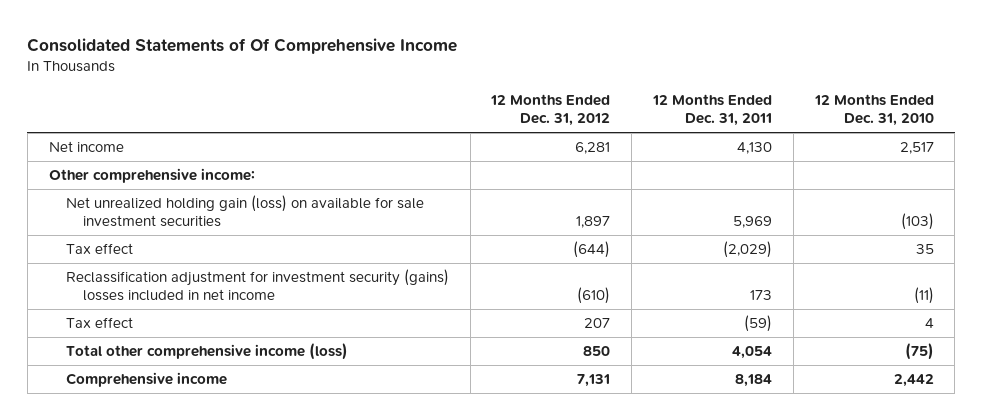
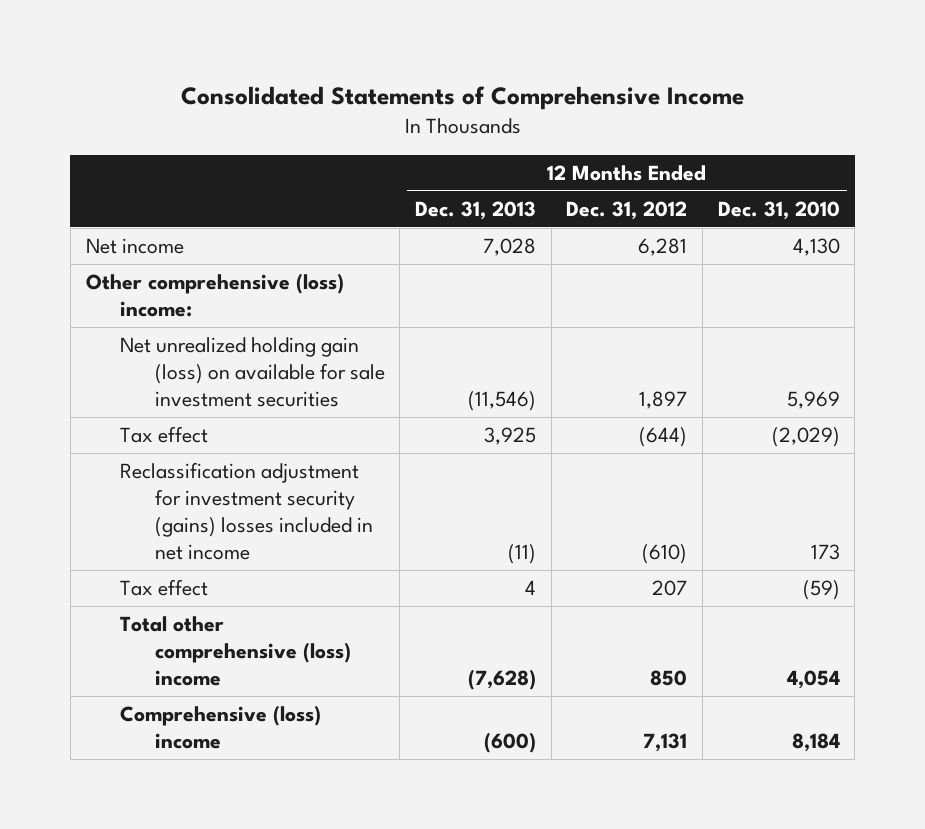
[27,37,458,54] Consolidated Statements of Of Comprehensive Income -> [180,85,744,110] Consolidated Statements of Comprehensive Income
[652,93,773,127] 12 Months Ended Dec. 31, 2011 -> none
none -> [414,201,536,221] Dec. 31, 2013
[899,142,934,155] 2,517 -> [792,238,840,257] 4,130
[48,168,255,184] Other comprehensive income: -> [85,273,344,318] Other comprehensive (loss) income:
[900,213,934,231] (103) -> [786,391,840,410] 5,969
[915,244,934,255] 35 -> [771,427,840,448] (2,029)
[913,287,934,305] (11) -> [810,544,840,561] 173
[924,318,934,329] 4 -> [802,580,840,601] (59)
[65,343,348,361] Total other comprehensive income (loss) -> [120,616,351,687] Total other comprehensive (loss) income
[904,343,934,361] (75) -> [786,670,840,690] 4,054
[65,372,227,388] Comprehensive income -> [120,705,322,750] Comprehensive (loss) income
[893,374,934,388] 2,442 -> [791,733,840,753] 8,184

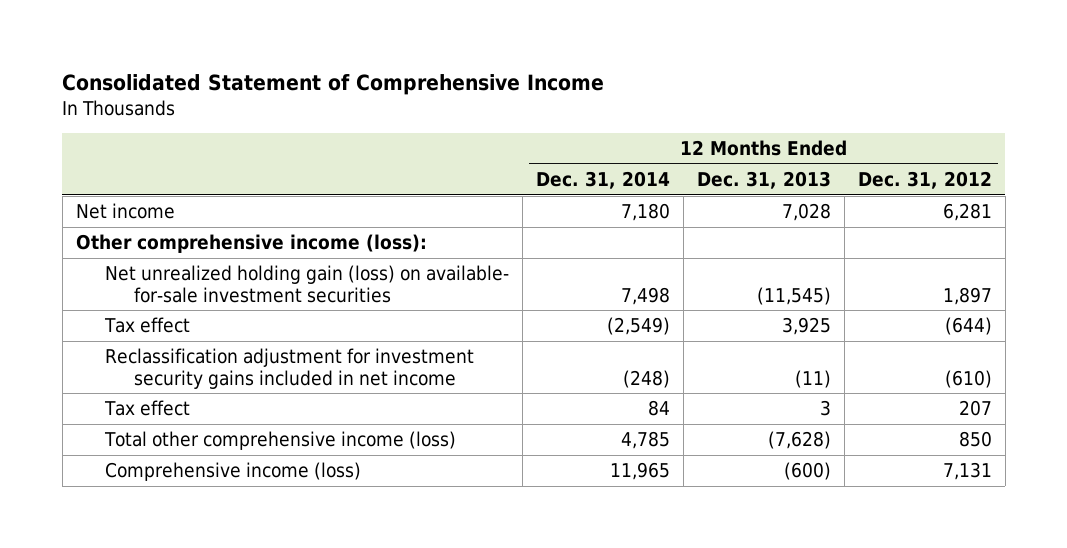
[180,85,744,110] Consolidated Statements of Comprehensive Income -> [62,74,605,96] Consolidated Statement of Comprehensive Income
[717,201,840,221] Dec. 31, 2010 -> none
none -> [535,170,670,189] Dec. 31, 2014
[85,273,344,318] Other comprehensive (loss) income: -> [75,233,427,253] Other comprehensive income (loss):
[120,337,385,408] Net unrealized holding gain (loss) on available for sale investment securities -> [104,264,509,303] Net unrealized holding gain (loss) on available- for-sale investment securities
[467,391,536,412] (11,546) -> [756,286,831,305] (11,545)
[120,462,373,561] Reclassification adjustment for investment security (gains) losses included in net income -> [104,347,474,389] Reclassification adjustment for investment security gains included in net income
[524,580,536,596] 4 -> [819,399,831,416] 3
[120,616,351,687] Total other comprehensive (loss) income -> [103,430,456,450] Total other comprehensive income (loss)
[120,705,322,750] Comprehensive (loss) income -> [104,461,361,481] Comprehensive income (loss)

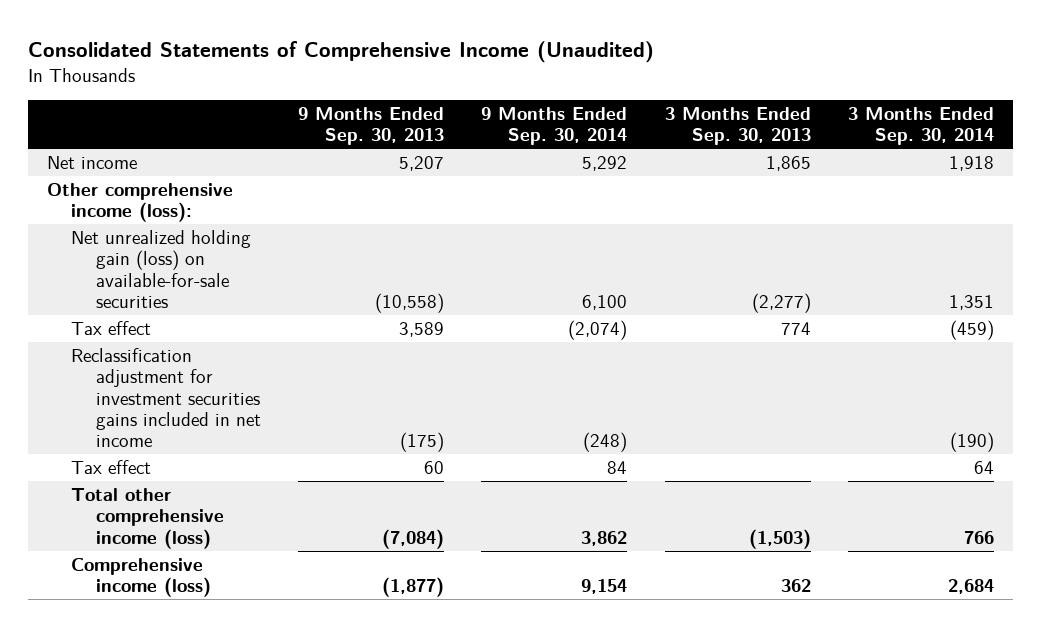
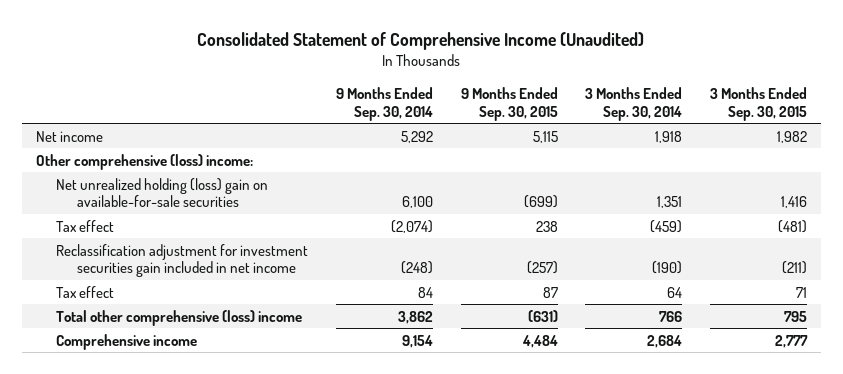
[28,40,655,63] Consolidated Statements of Comprehensive Income (Unaudited) -> [197,31,645,50] Consolidated Statement of Comprehensive Income (Unaudited)
[298,106,445,146] 9 Months Ended Sep. 30, 2013 -> none
[664,106,811,146] 3 Months Ended Sep. 30, 2013 -> none
none -> [460,87,558,122] 9 Months Ended Sep. 30, 2015
none -> [709,87,807,122] 3 Months Ended Sep. 30, 2015
[47,183,234,223] Other comprehensive income (loss): -> [36,153,254,170] Other comprehensive (loss) income:
[71,230,252,308] Net unrealized holding gain (loss) on available-for-sale securities -> [56,177,269,208] Net unrealized holding (loss) gain on available-for-sale securities
[71,348,261,448] Reclassification adjustment for investment securities gains included in net income -> [56,243,309,278] Reclassification adjustment for investment securities gain included in net income
[71,488,224,549] Total other comprehensive income (loss) -> [56,309,303,326] Total other comprehensive (loss) income
[71,558,211,598] Comprehensive income (loss) -> [56,333,198,350] Comprehensive income

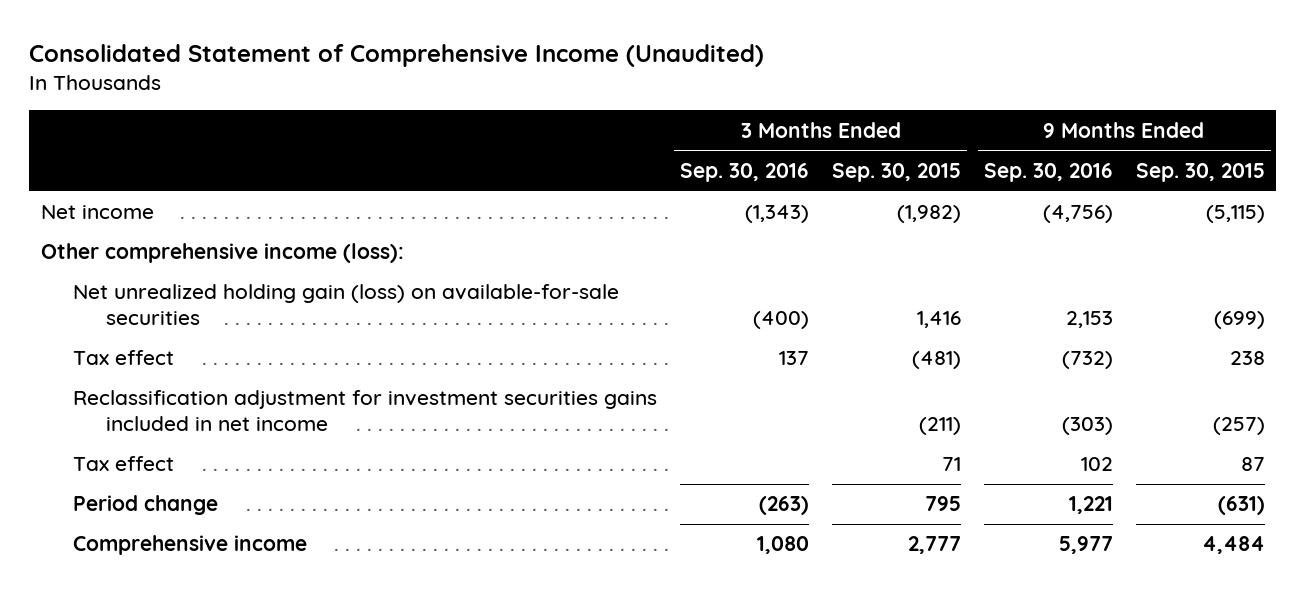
[335,87,433,122] 9 Months Ended Sep. 30, 2014 -> none
[585,87,683,122] 3 Months Ended Sep. 30, 2014 -> none
none -> [680,162,810,182] Sep. 30, 2016
none -> [983,162,1113,182] Sep. 30, 2016
[532,130,558,143] 5,115 -> [1205,205,1265,224] (5,115)
[776,130,807,143] 1,982 -> [897,205,962,224] (1,982)
[36,153,254,170] Other comprehensive (loss) income: -> [40,243,404,264] Other comprehensive income (loss):
[56,177,269,208] Net unrealized holding (loss) gain on available-for-sale securities -> [73,284,620,326] Net unrealized holding gain (loss) on available-for-sale securities
[56,243,309,278] Reclassification adjustment for investment securities gain included in net income -> [73,390,658,432] Reclassification adjustment for investment securities gains included in net income
[56,309,303,326] Total other comprehensive (loss) income -> [73,495,219,516] Period change

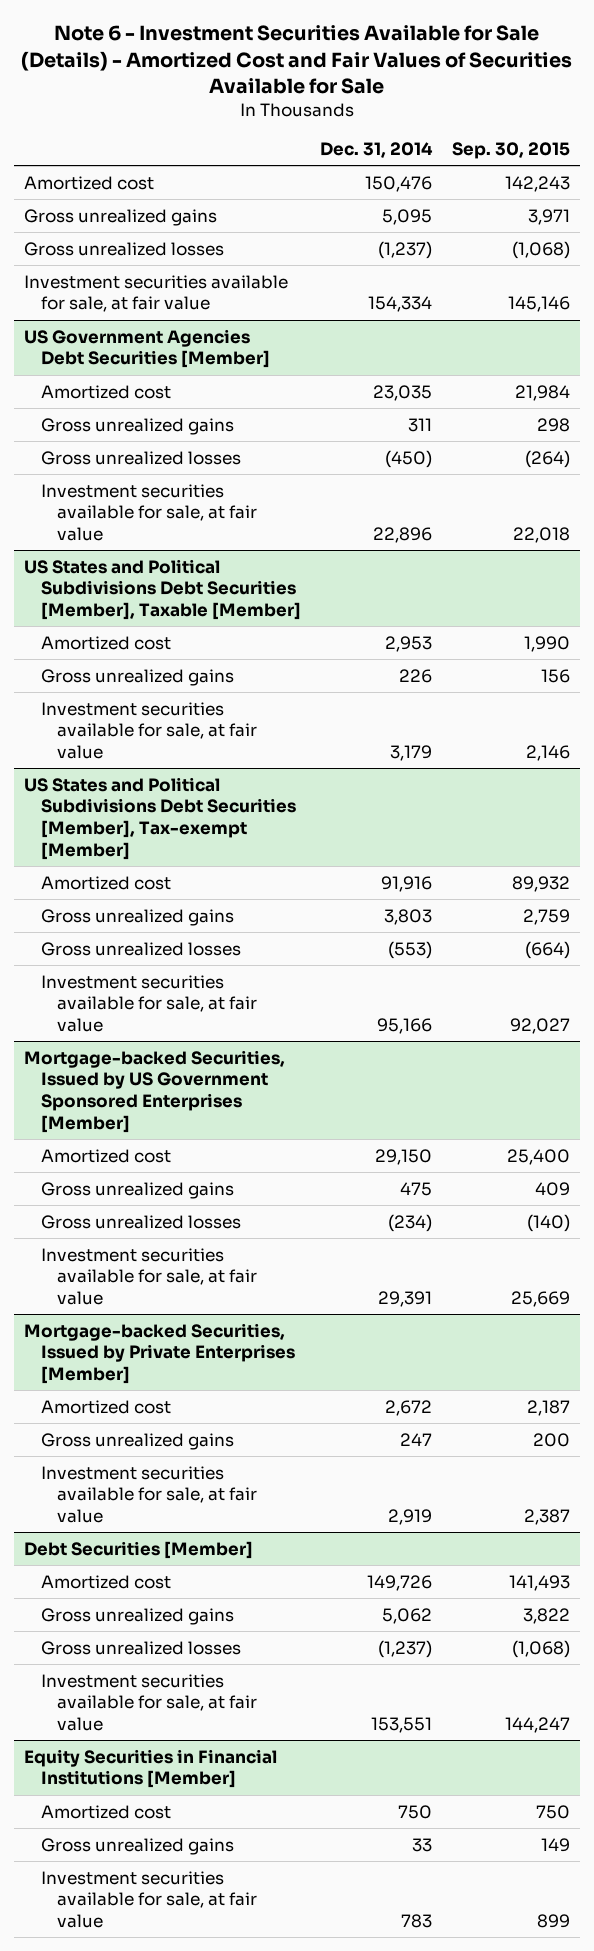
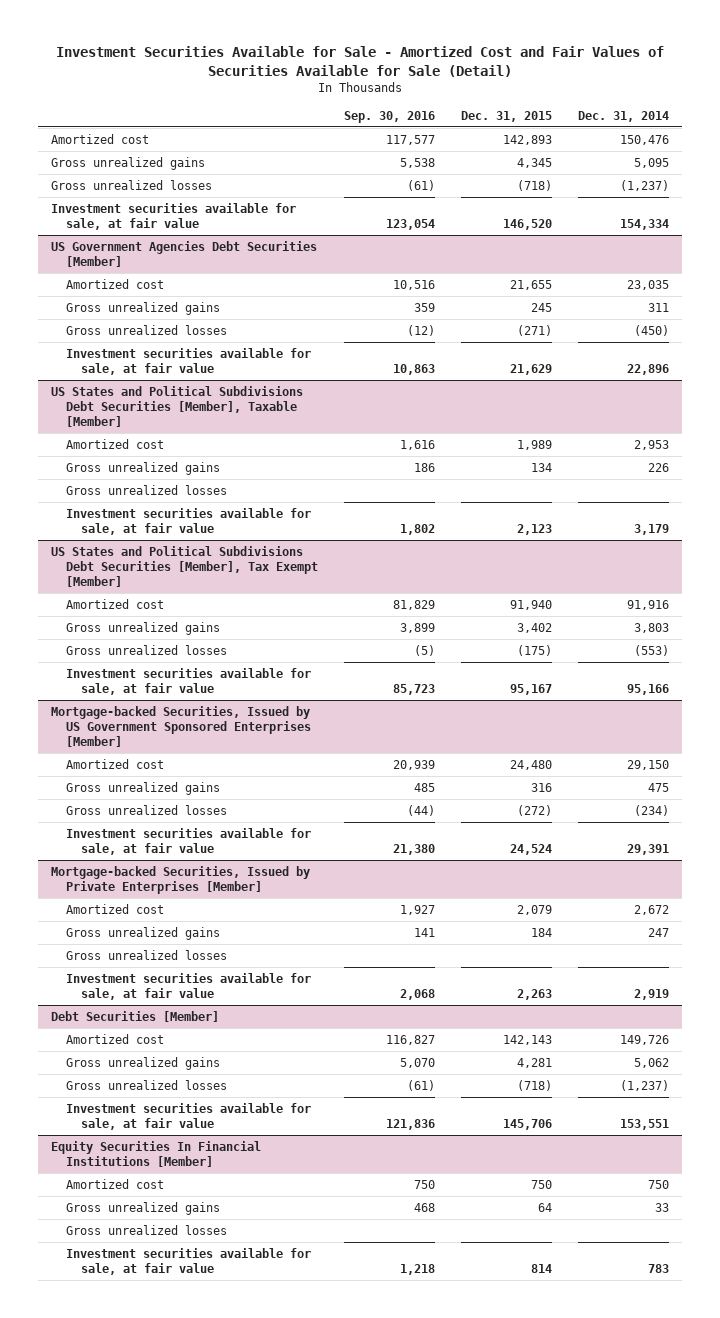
[20,25,572,94] Note 6 - Investment Securities Available for Sale (Details) - Amortized Cost and Fair Values of Securities Available for Sale -> [55,45,664,77] Investment Securities Available for Sale - Amortized Cost and Fair Values of Securities Available for Sale (Detail)
[451,142,570,160] Sep. 30, 2015 -> none
none -> [343,110,435,123] Sep. 30, 2016
none -> [460,110,552,122] Dec. 31, 2015
none -> [66,484,228,495] Gross unrealized losses
[23,776,296,860] US States and Political Subdivisions Debt Securities [Member], Tax-exempt [Member] -> [51,545,319,588] US States and Political Subdivisions Debt Securities [Member], Tax Exempt [Member]
none -> [66,949,228,960] Gross unrealized losses
[23,1748,277,1789] Equity Securities in Financial Institutions [Member] -> [51,1140,262,1168] Equity Securities In Financial Institutions [Member]
none -> [66,1224,228,1235] Gross unrealized losses

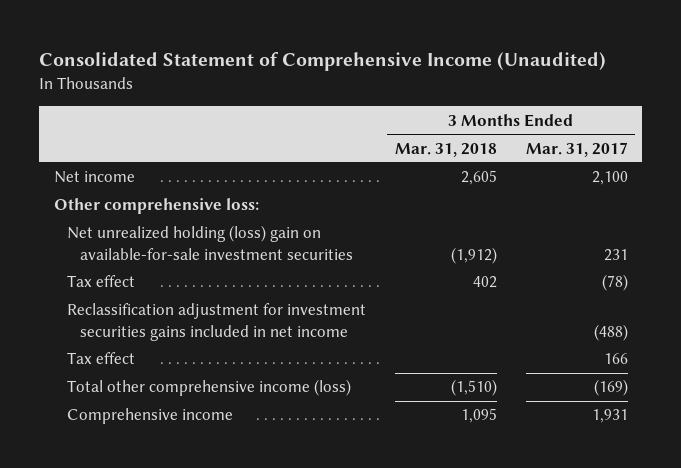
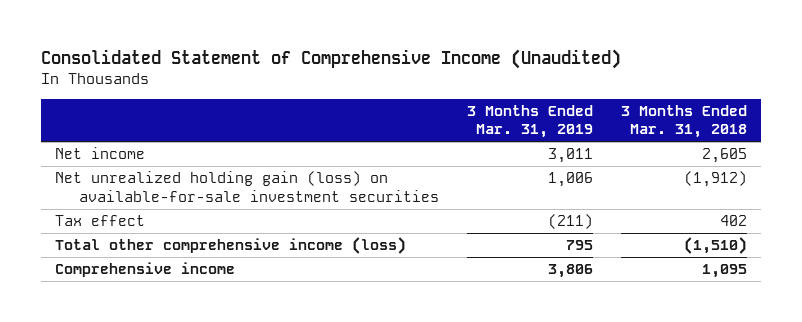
[525,141,628,157] Mar. 31, 2017 -> none
none -> [466,104,593,139] 3 Months Ended Mar. 31, 2019
[53,198,259,215] Other comprehensive loss: -> none
[66,225,353,261] Net unrealized holding (loss) gain on available-for-sale investment securities -> [55,171,439,202] Net unrealized holding gain (loss) on available-for-sale investment securities
[66,303,366,342] Reclassification adjustment for investment securities gains included in net income -> none
[66,352,135,365] Tax effect -> none

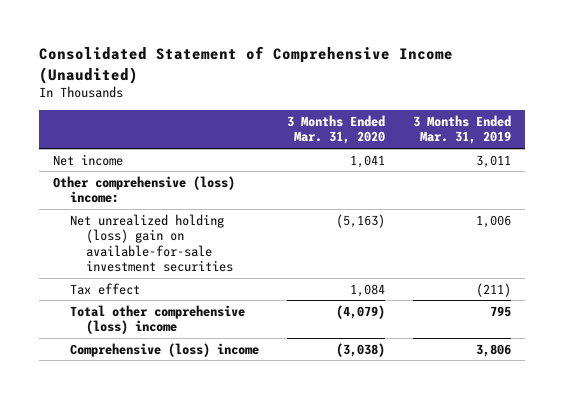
[620,104,747,139] 3 Months Ended Mar. 31, 2018 -> none
none -> [286,114,385,145] 3 Months Ended Mar. 31, 2020
none -> [53,175,236,204] Other comprehensive (loss) income:
[55,171,439,202] Net unrealized holding gain (loss) on available-for-sale investment securities -> [69,213,233,273] Net unrealized holding (loss) gain on available-for-sale investment securities
[55,237,407,255] Total other comprehensive income (loss) -> [69,304,245,335] Total other comprehensive (loss) income
[55,262,236,278] Comprehensive income -> [69,342,259,357] Comprehensive (loss) income

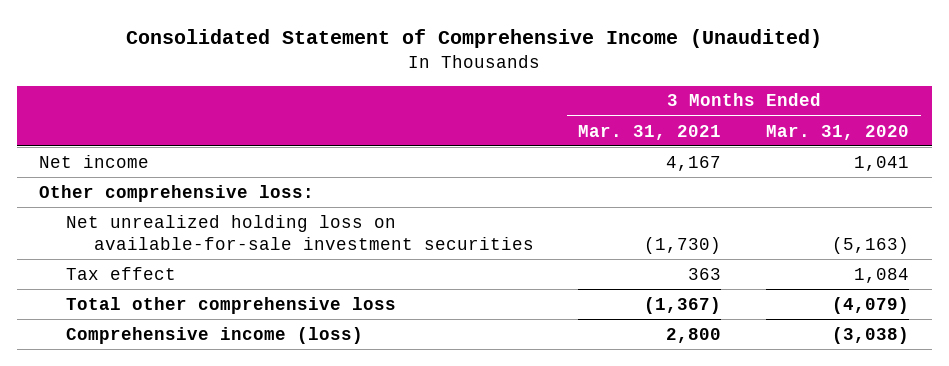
[413,114,512,145] 3 Months Ended Mar. 31, 2019 -> none
none -> [578,124,722,140] Mar. 31, 2021
[53,175,236,204] Other comprehensive (loss) income: -> [39,184,315,202] Other comprehensive loss:
[69,213,233,273] Net unrealized holding (loss) gain on available-for-sale investment securities -> [66,214,534,250] Net unrealized holding loss on available-for-sale investment securities
[69,304,245,335] Total other comprehensive (loss) income -> [66,296,397,314] Total other comprehensive loss
[69,342,259,357] Comprehensive (loss) income -> [66,326,364,344] Comprehensive income (loss)

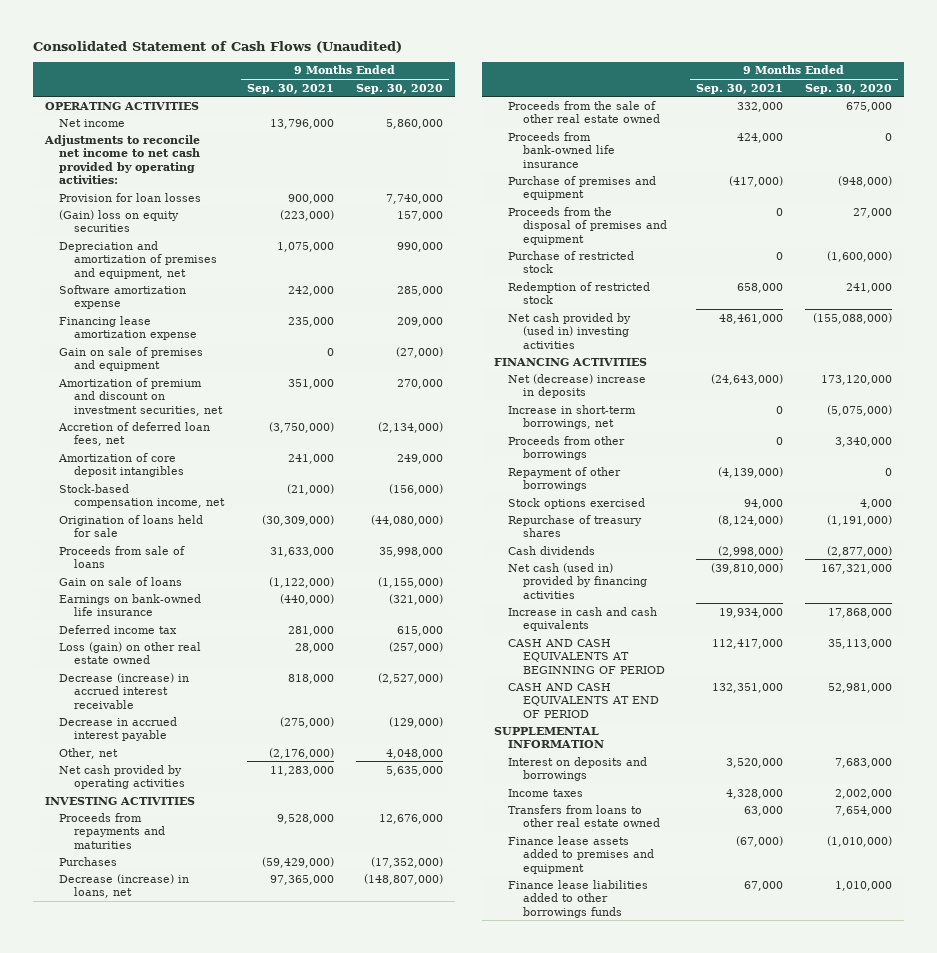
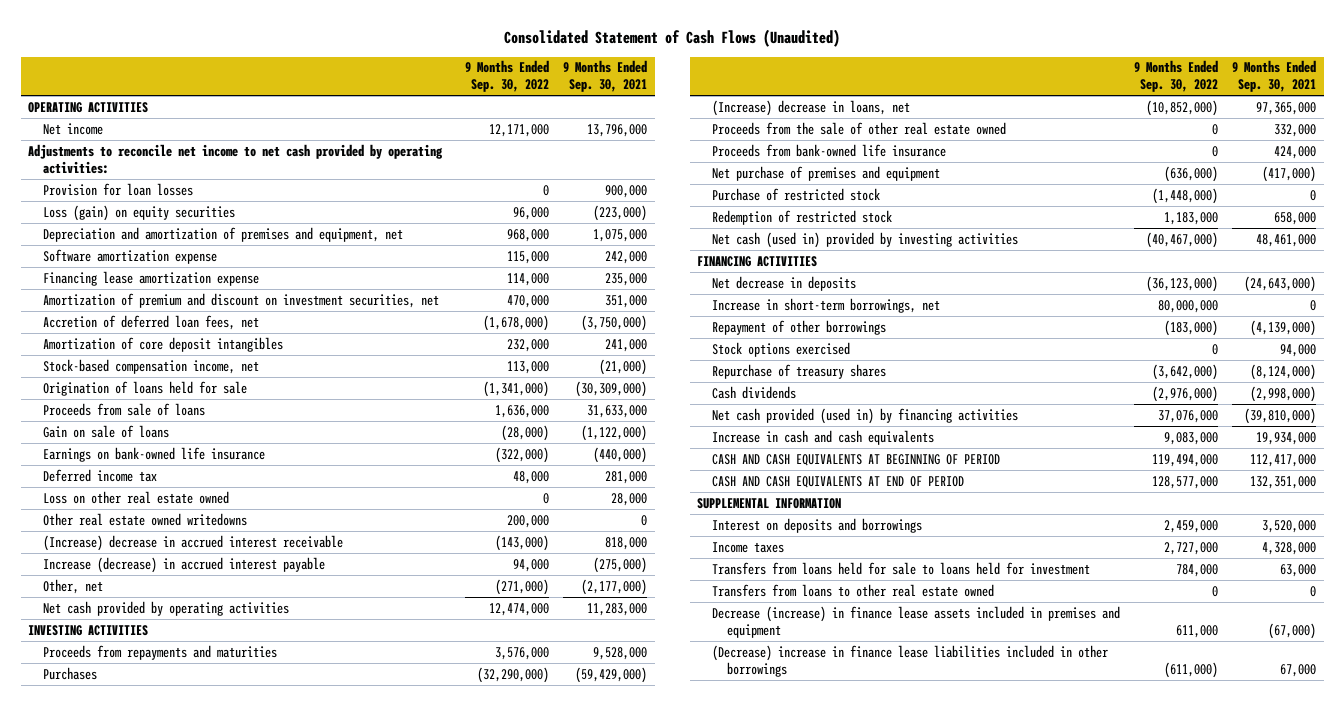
[356,83,444,94] Sep. 30, 2020 -> none
none -> [465,60,550,93] 9 Months Ended Sep. 30, 2022
[59,209,180,233] (Gain) loss on equity securities -> [42,204,235,221] Loss (gain) on equity securities
[59,346,204,372] Gain on sale of premises and equipment -> none
[59,641,202,665] Loss (gain) on other real estate owned -> [42,490,229,504] Loss on other real estate owned
none -> [42,512,247,526] Other real estate owned writedowns
[59,672,190,709] Decrease (increase) in accrued interest receivable -> [42,534,343,551] (Increase) decrease in accrued interest receivable
[59,716,178,742] Decrease in accrued interest payable -> [42,556,325,573] Increase (decrease) in accrued interest payable
[268,747,334,759] (2,176,000) -> [581,578,648,595] (2,177,000)
[59,873,190,899] Decrease (increase) in loans, net -> [711,99,910,116] (Increase) decrease in loans, net
[508,206,667,245] Proceeds from the disposal of premises and equipment -> none
[508,175,657,201] Purchase of premises and equipment -> [711,165,940,181] Net purchase of premises and equipment
[508,312,632,349] Net cash provided by (used in) investing activities -> [711,231,1018,248] Net cash (used in) provided by investing activities
[508,373,647,399] Net (decrease) increase in deposits -> [711,275,856,291] Net decrease in deposits
[508,435,626,461] Proceeds from other borrowings -> none
[508,562,647,599] Net cash (used in) provided by financing activities -> [711,407,1018,424] Net cash provided (used in) by financing activities
[508,879,649,918] Finance lease liabilities added to other borrowings funds -> none
none -> [711,561,1090,575] Transfers from loans held for sale to loans held for investment
[743,805,783,816] 63,000 -> [1310,585,1317,597] 0
[508,835,654,874] Finance lease assets added to premises and equipment -> [711,605,1120,638] Decrease (increase) in finance lease assets included in premises and equipment
none -> [711,644,1108,677] (Decrease) increase in finance lease liabilities included in other borrowings

